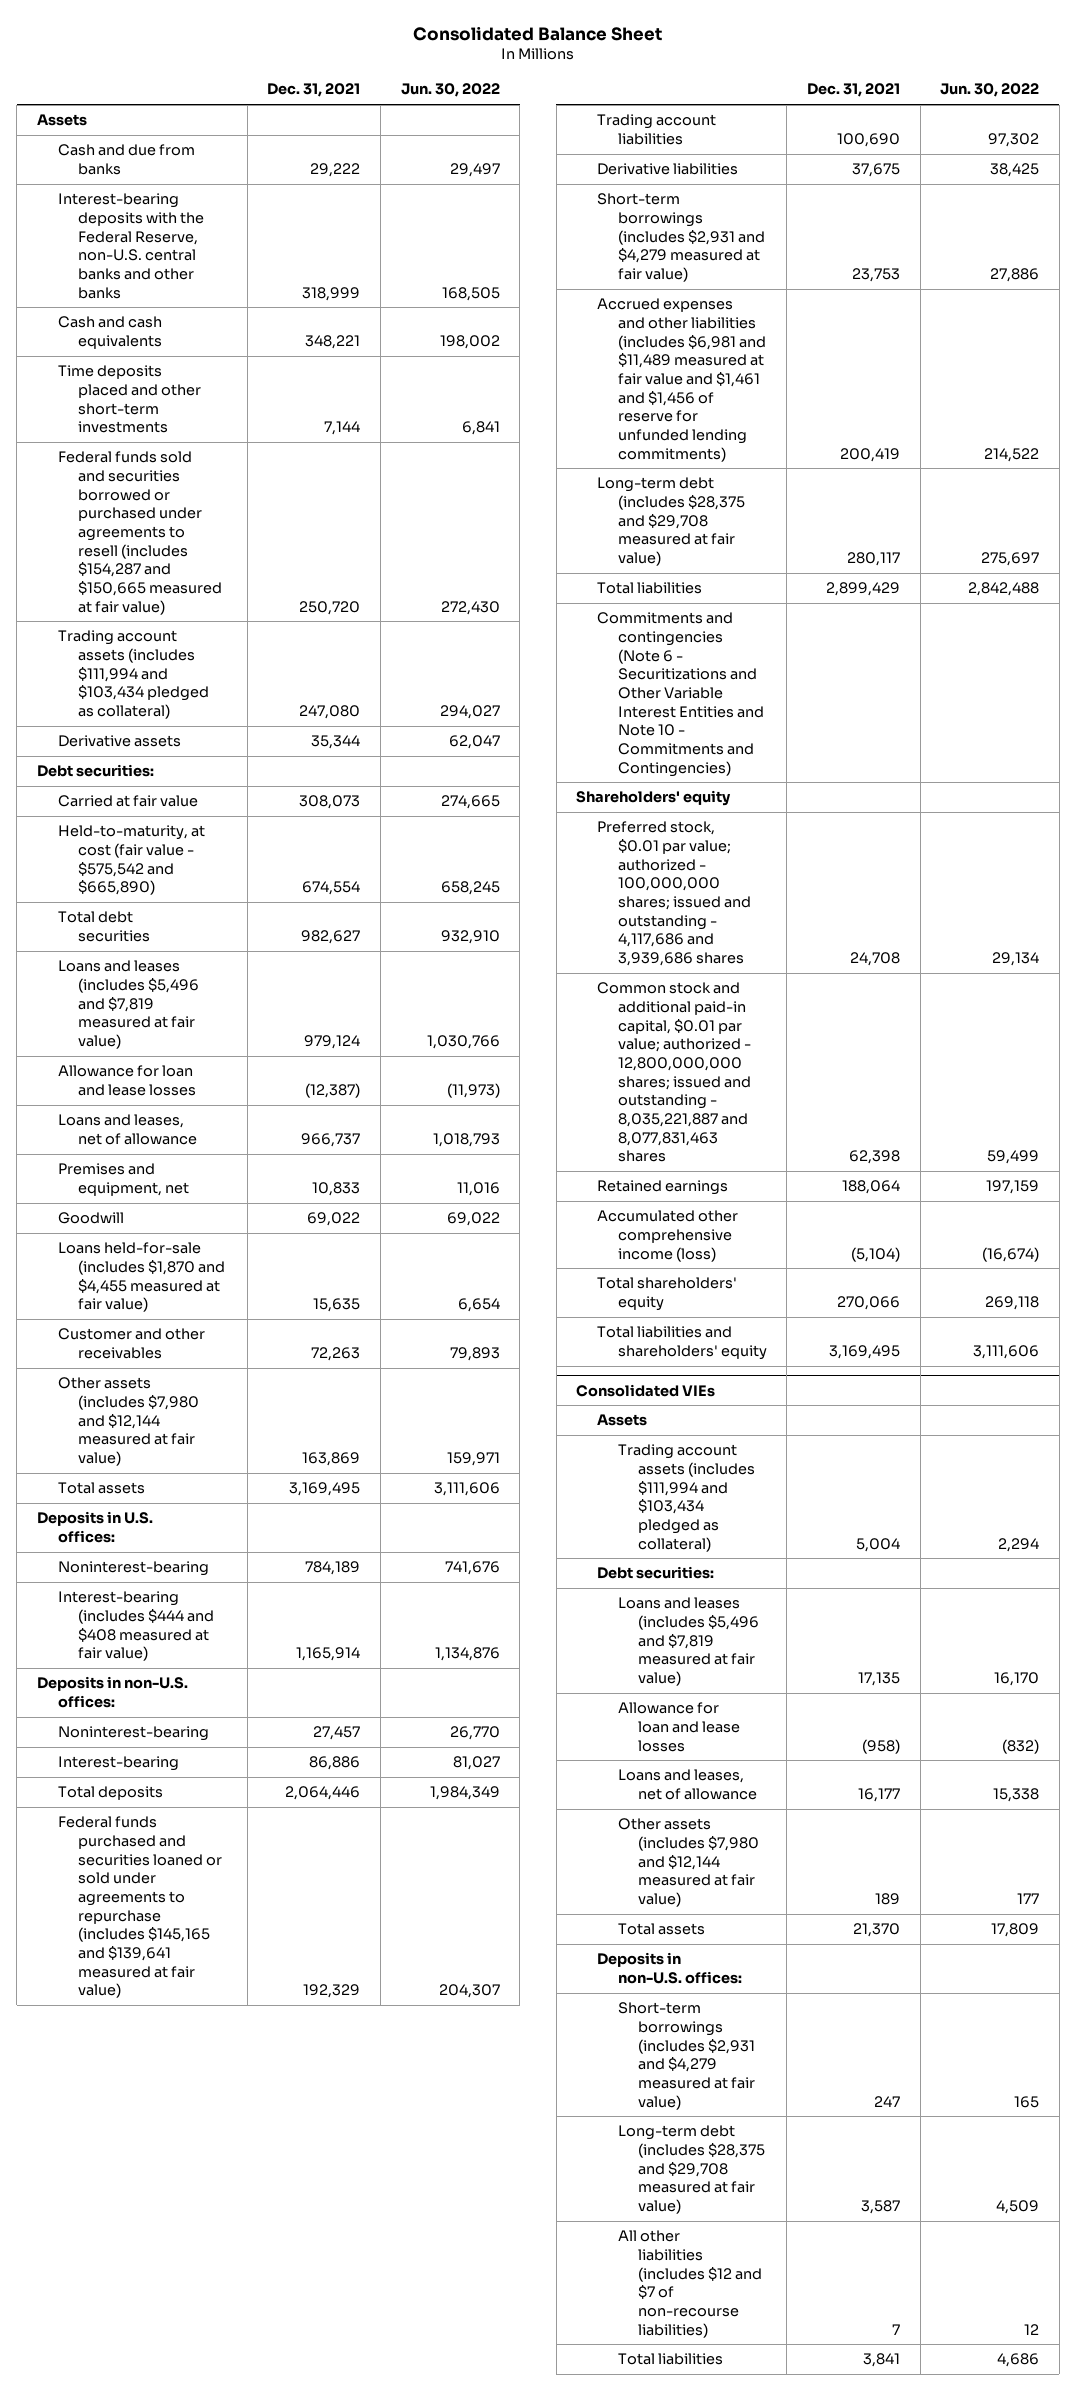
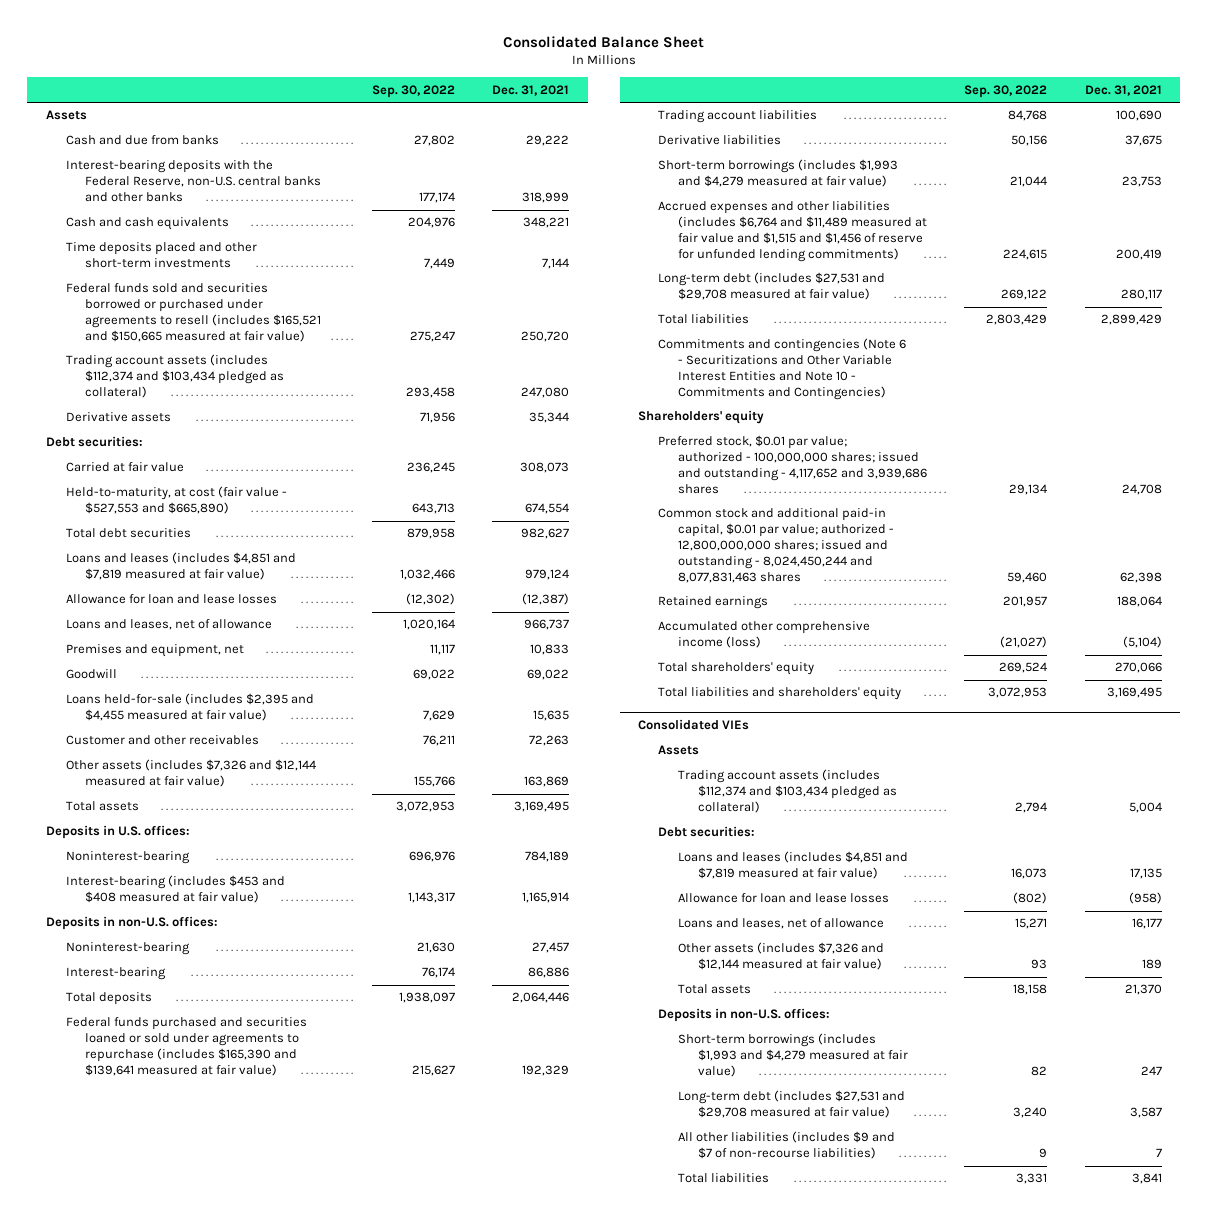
[400,83,500,98] Jun. 30, 2022 -> none
none -> [371,84,455,98] Sep. 30, 2022
[57,451,223,615] Federal funds sold and securities borrowed or purchased under agreements to resell (includes $154,287 and $150,665 measured at fair value) -> [65,283,322,343] Federal funds sold and securities borrowed or purchased under agreements to resell (includes $165,521 and $150,665 measured at fair value)
[57,630,210,719] Trading account assets (includes $111,994 and $103,434 pledged as collateral) -> [65,354,285,399] Trading account assets (includes $112,374 and $103,434 pledged as collateral)
[57,825,205,896] Held-to-maturity, at cost (fair value - $575,542 and $665,890) -> [65,486,287,515] Held-to-maturity, at cost (fair value - $527,553 and $665,890)
[57,960,200,1049] Loans and leases (includes $5,496 and $7,819 measured at fair value) -> [65,552,296,581] Loans and leases (includes $4,851 and $7,819 measured at fair value)
[57,1242,226,1313] Loans held-for-sale (includes $1,870 and $4,455 measured at fair value) -> [65,693,314,722] Loans held-for-sale (includes $2,395 and $4,455 measured at fair value)
[57,1377,200,1466] Other assets (includes $7,980 and $12,144 measured at fair value) -> [65,759,316,788] Other assets (includes $7,326 and $12,144 measured at fair value)
[57,1591,215,1662] Interest-bearing (includes $444 and $408 measured at fair value) -> [65,875,285,904] Interest-bearing (includes $453 and $408 measured at fair value)
[57,1816,223,1999] Federal funds purchased and securities loaned or sold under agreements to repurchase (includes $145,165 and $139,641 measured at fair value) -> [65,1017,307,1077] Federal funds purchased and securities loaned or sold under agreements to repurchase (includes $165,390 and $139,641 measured at fair value)
[597,193,765,282] Short-term borrowings (includes $2,931 and $4,279 measured at fair value) -> [658,159,899,188] Short-term borrowings (includes $1,993 and $4,279 measured at fair value)
[597,298,766,462] Accrued expenses and other liabilities (includes $6,981 and $11,489 measured at fair value and $1,461 and $1,456 of reserve for unfunded lending commitments) -> [658,201,927,263] Accrued expenses and other liabilities (includes $6,764 and $11,489 measured at fair value and $1,515 and $1,456 of reserve for unfunded lending commitments)
[597,477,745,566] Long-term debt (includes $28,375 and $29,708 measured at fair value) -> [658,272,886,301] Long-term debt (includes $27,531 and $29,708 measured at fair value)
[597,821,751,966] Preferred stock, $0.01 par value; authorized - 100,000,000 shares; issued and outstanding - 4,117,686 and 3,939,686 shares -> [658,435,927,495] Preferred stock, $0.01 par value; authorized - 100,000,000 shares; issued and outstanding - 4,117,652 and 3,939,686 shares
[597,982,751,1163] Common stock and additional paid-in capital, $0.01 par value; authorized - 12,800,000,000 shares; issued and outstanding - 8,035,221,887 and 8,077,831,463 shares -> [658,508,894,583] Common stock and additional paid-in capital, $0.01 par value; authorized - 12,800,000,000 shares; issued and outstanding - 8,024,450,244 and 8,077,831,463 shares
[617,1444,756,1552] Trading account assets (includes $111,994 and $103,434 pledged as collateral) -> [677,769,897,814] Trading account assets (includes $112,374 and $103,434 pledged as collateral)
[617,1597,760,1686] Loans and leases (includes $5,496 and $7,819 measured at fair value) -> [677,851,908,880] Loans and leases (includes $4,851 and $7,819 measured at fair value)
[617,1818,760,1907] Other assets (includes $7,980 and $12,144 measured at fair value) -> [677,942,884,971] Other assets (includes $7,326 and $12,144 measured at fair value)
[617,2002,756,2110] Short-term borrowings (includes $2,931 and $4,279 measured at fair value) -> [677,1033,908,1078] Short-term borrowings (includes $1,993 and $4,279 measured at fair value)
[617,2125,766,2214] Long-term debt (includes $28,375 and $29,708 measured at fair value) -> [677,1090,905,1119] Long-term debt (includes $27,531 and $29,708 measured at fair value)
[617,2230,763,2338] All other liabilities (includes $12 and $7 of non-recourse liabilities) -> [677,1131,895,1160] All other liabilities (includes $9 and $7 of non-recourse liabilities)

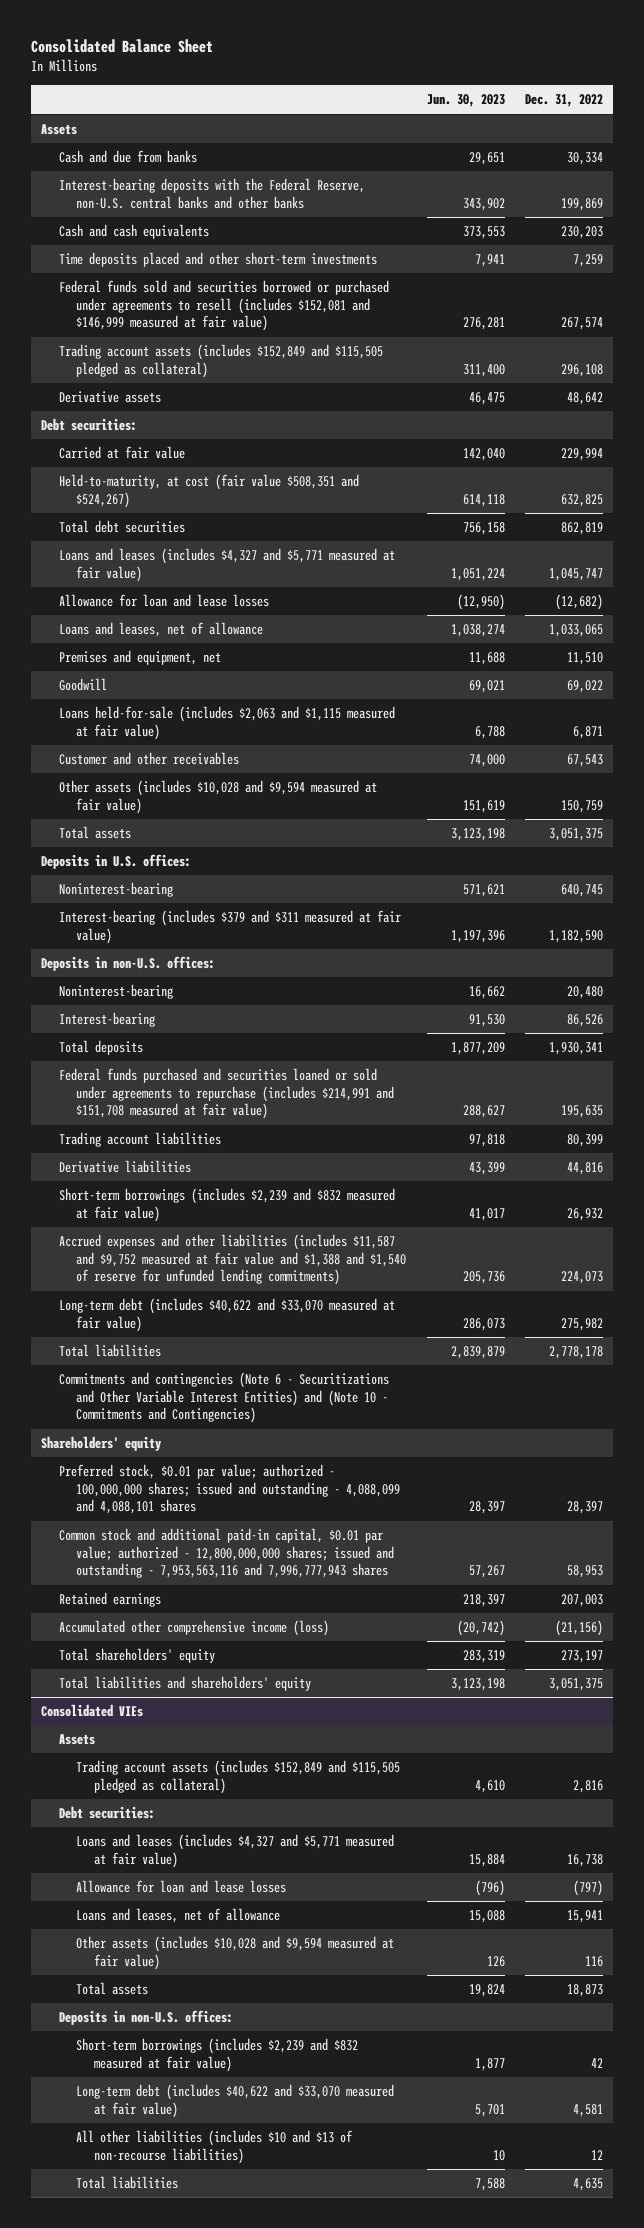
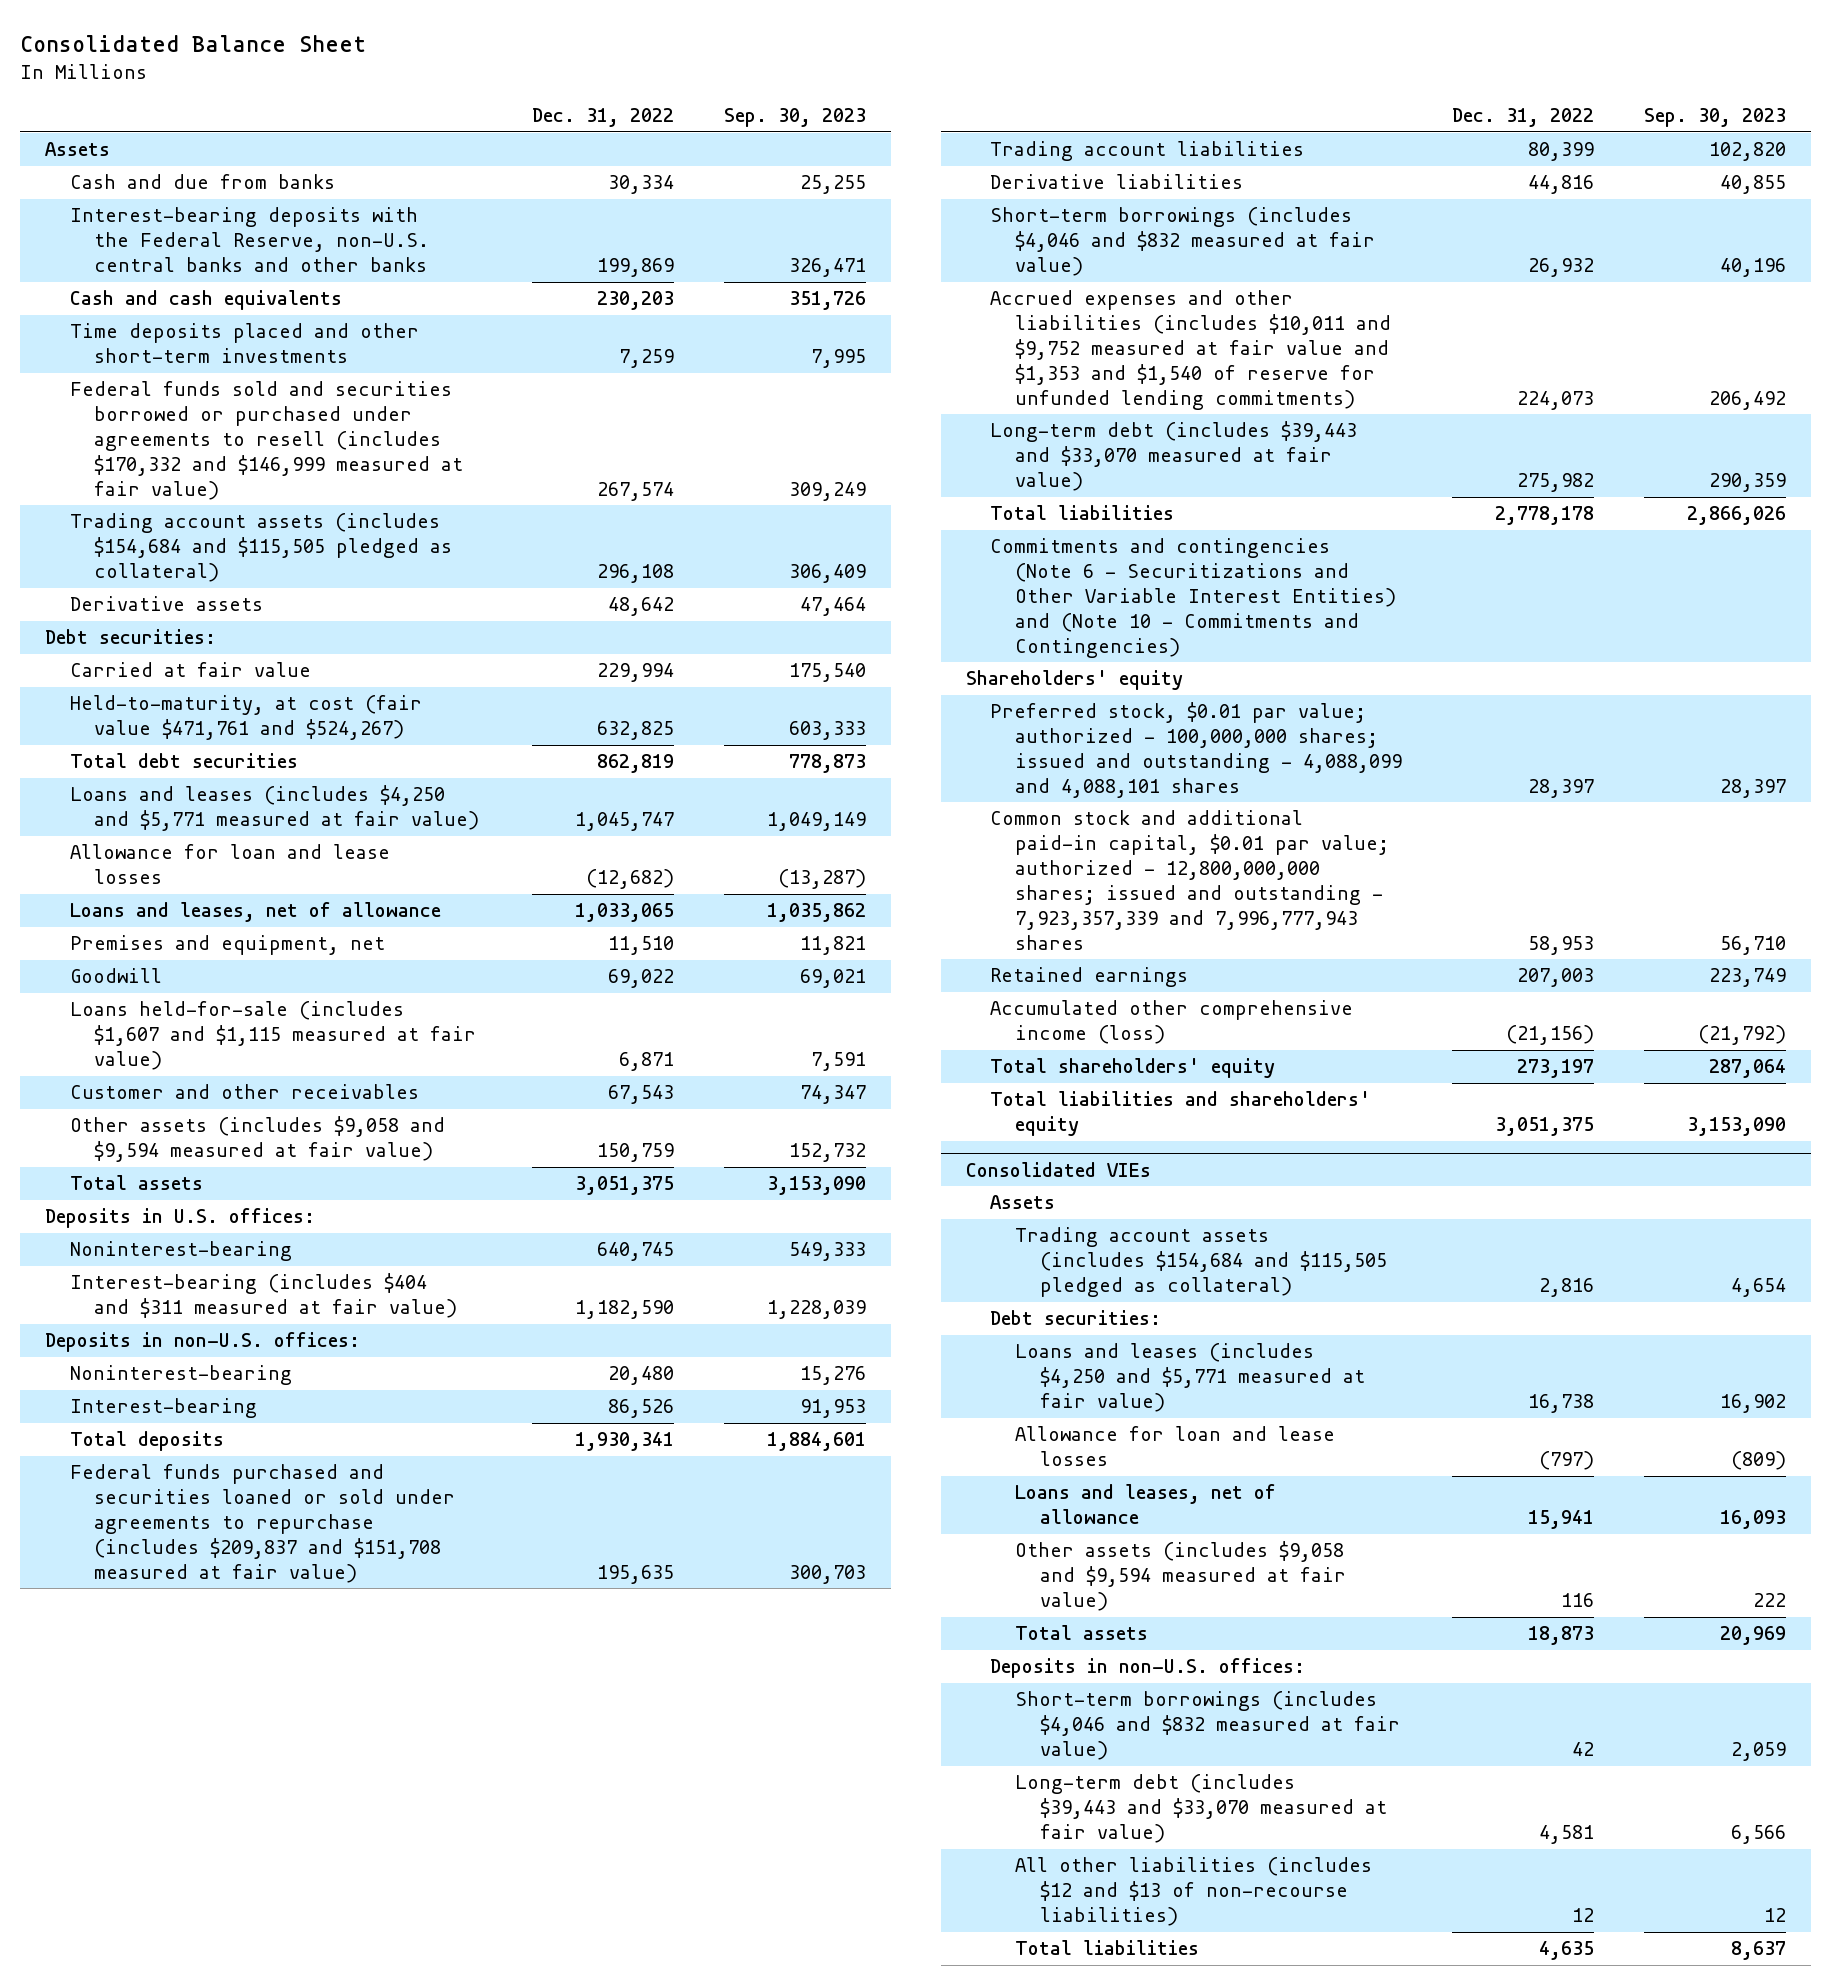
[426,94,505,108] Jun. 30, 2023 -> none
none -> [723,108,866,128] Sep. 30, 2023
[58,280,389,332] Federal funds sold and securities borrowed or purchased under agreements to resell (includes $152,081 and $146,999 measured at fair value) -> [69,381,464,500] Federal funds sold and securities borrowed or purchased under agreements to resell (includes $170,332 and $146,999 measured at fair value)
[58,344,383,378] Trading account assets (includes $152,849 and $115,505 pledged as collateral) -> [69,513,453,583] Trading account assets (includes $154,684 and $115,505 pledged as collateral)
[58,474,359,508] Held-to-maturity, at cost (fair value $508,351 and $524,267) -> [69,695,422,741] Held-to-maturity, at cost (fair value $471,761 and $524,267)
[58,548,395,582] Loans and leases (includes $4,327 and $5,771 measured at fair value) -> [69,785,480,832] Loans and leases (includes $4,250 and $5,771 measured at fair value)
[58,706,395,740] Loans held-for-sale (includes $2,063 and $1,115 measured at fair value) -> [69,1001,477,1071] Loans held-for-sale (includes $1,607 and $1,115 measured at fair value)
[58,780,377,814] Other assets (includes $10,028 and $9,594 measured at fair value) -> [69,1116,445,1163] Other assets (includes $9,058 and $9,594 measured at fair value)
[58,910,401,944] Interest-bearing (includes $379 and $311 measured at fair value) -> [69,1273,458,1319] Interest-bearing (includes $404 and $311 measured at fair value)
[58,1068,395,1120] Federal funds purchased and securities loaned or sold under agreements to repurchase (includes $214,991 and $151,708 measured at fair value) -> [69,1464,456,1583] Federal funds purchased and securities loaned or sold under agreements to repurchase (includes $209,837 and $151,708 measured at fair value)
[58,1188,395,1222] Short-term borrowings (includes $2,239 and $832 measured at fair value) -> [990,207,1375,277] Short-term borrowings (includes $4,046 and $832 measured at fair value)
[58,1234,407,1286] Accrued expenses and other liabilities (includes $11,587 and $9,752 measured at fair value and $1,388 and $1,540 of reserve for unfunded lending commitments) -> [990,290,1391,410] Accrued expenses and other liabilities (includes $10,011 and $9,752 measured at fair value and $1,353 and $1,540 of reserve for unfunded lending commitments)
[58,1298,395,1332] Long-term debt (includes $40,622 and $33,070 measured at fair value) -> [990,421,1358,492] Long-term debt (includes $39,443 and $33,070 measured at fair value)
[58,1528,395,1579] Common stock and additional paid-in capital, $0.01 par value; authorized - 12,800,000,000 shares; issued and outstanding - 7,953,563,116 and 7,996,777,943 shares -> [990,810,1389,950] Common stock and additional paid-in capital, $0.01 par value; authorized - 12,800,000,000 shares; issued and outstanding - 7,923,357,339 and 7,996,777,943 shares
[76,1760,401,1794] Trading account assets (includes $152,849 and $115,505 pledged as collateral) -> [1014,1227,1387,1298] Trading account assets (includes $154,684 and $115,505 pledged as collateral)
[76,1834,395,1868] Loans and leases (includes $4,327 and $5,771 measured at fair value) -> [1014,1343,1365,1413] Loans and leases (includes $4,250 and $5,771 measured at fair value)
[76,1936,395,1970] Other assets (includes $10,028 and $9,594 measured at fair value) -> [1014,1541,1346,1612] Other assets (includes $9,058 and $9,594 measured at fair value)
[76,2038,359,2072] Short-term borrowings (includes $2,239 and $832 measured at fair value) -> [1014,1691,1400,1761] Short-term borrowings (includes $4,046 and $832 measured at fair value)
[76,2084,395,2118] Long-term debt (includes $40,622 and $33,070 measured at fair value) -> [1014,1774,1387,1844] Long-term debt (includes $39,443 and $33,070 measured at fair value)
[76,2130,354,2164] All other liabilities (includes $10 and $13 of non-recourse liabilities) -> [1014,1857,1372,1927] All other liabilities (includes $12 and $13 of non-recourse liabilities)

